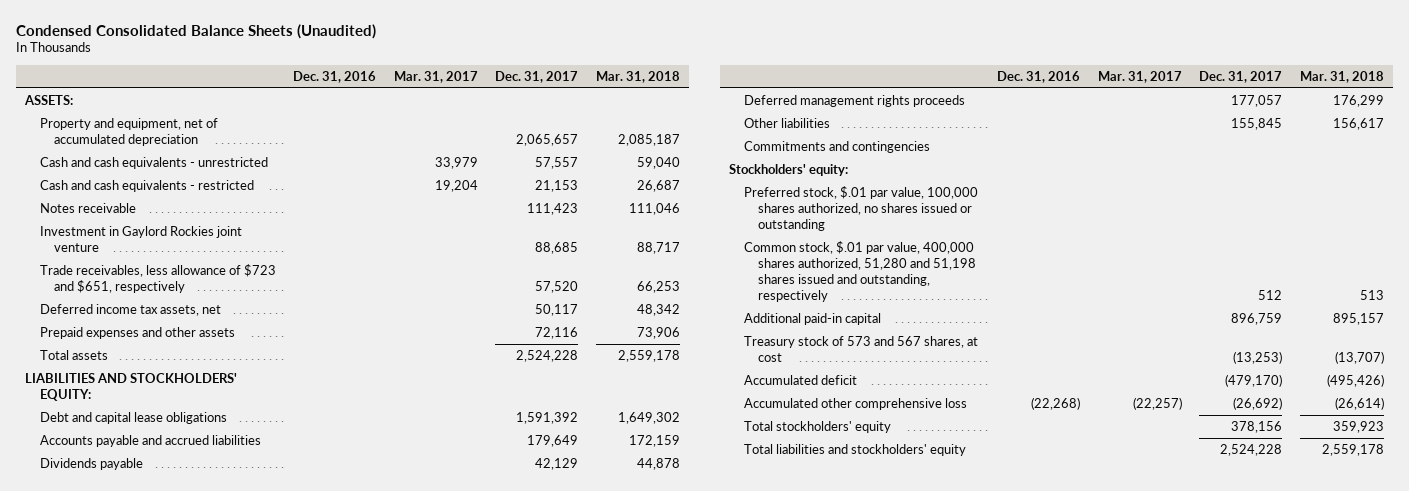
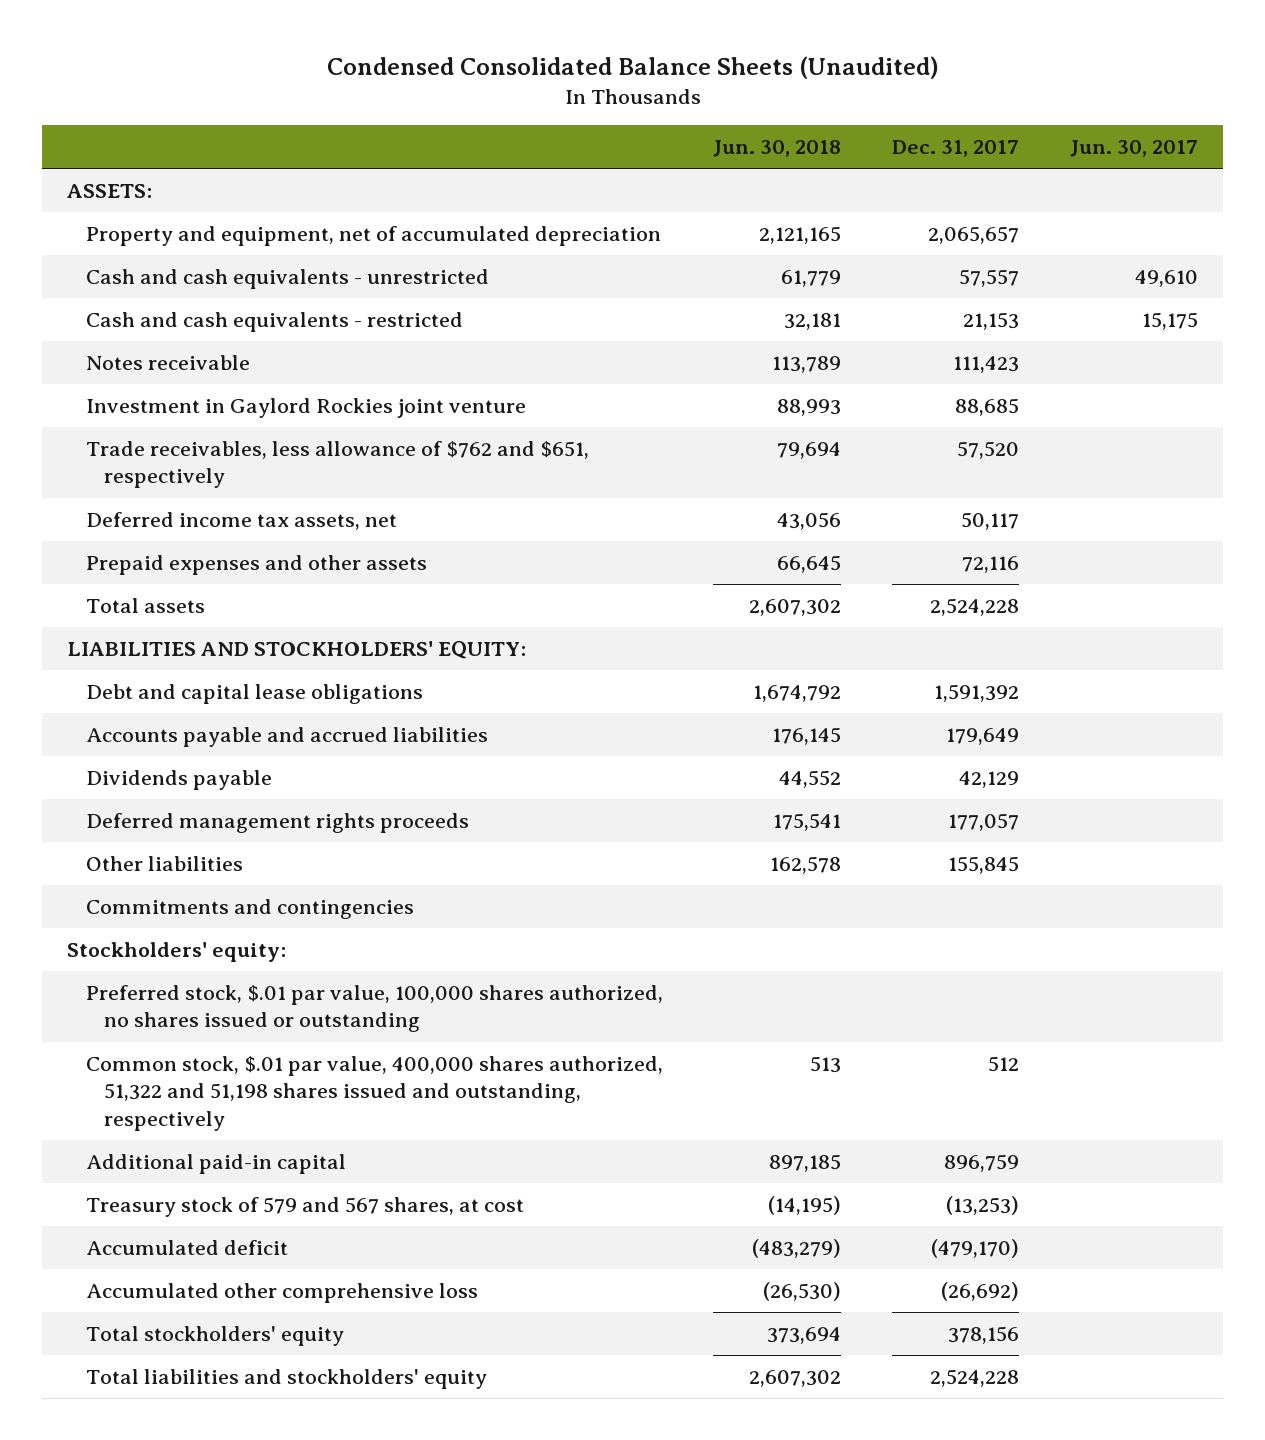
[293,70,377,83] Dec. 31, 2016 -> none
[393,70,478,83] Mar. 31, 2017 -> none
[595,70,680,83] Mar. 31, 2018 -> none
none -> [713,140,842,158] Jun. 30, 2018
none -> [1069,140,1198,158] Jun. 30, 2017
[39,264,276,294] Trade receivables, less allowance of $723 and $651, respectively -> [85,440,589,489] Trade receivables, less allowance of $762 and $651, respectively
[743,241,977,303] Common stock, $.01 par value, 400,000 shares authorized, 51,280 and 51,198 shares issued and outstanding, respectively -> [85,1055,663,1132] Common stock, $.01 par value, 400,000 shares authorized, 51,322 and 51,198 shares issued and outstanding, respectively
[743,336,978,363] Treasury stock of 573 and 567 shares, at cost -> [85,1196,524,1217] Treasury stock of 579 and 567 shares, at cost

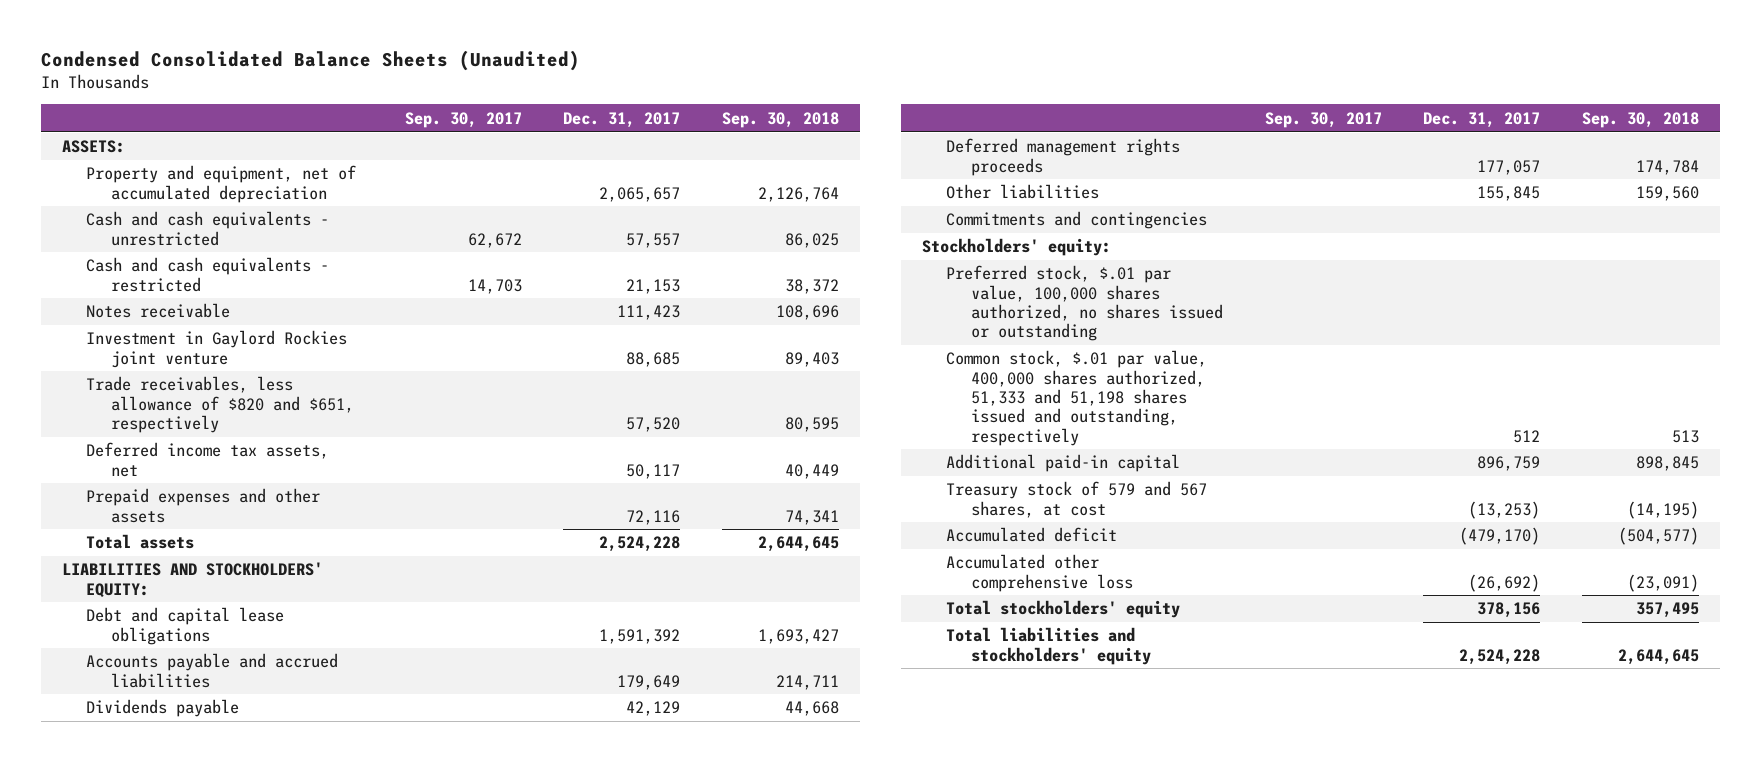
[713,140,842,158] Jun. 30, 2018 -> none
[1069,140,1198,158] Jun. 30, 2017 -> none
none -> [404,111,522,128] Sep. 30, 2017
none -> [722,111,840,128] Sep. 30, 2018
[85,440,589,489] Trade receivables, less allowance of $762 and $651, respectively -> [86,376,354,433] Trade receivables, less allowance of $820 and $651, respectively
[85,1055,663,1132] Common stock, $.01 par value, 400,000 shares authorized, 51,322 and 51,198 shares issued and outstanding, respectively -> [946,350,1208,446] Common stock, $.01 par value, 400,000 shares authorized, 51,333 and 51,198 shares issued and outstanding, respectively

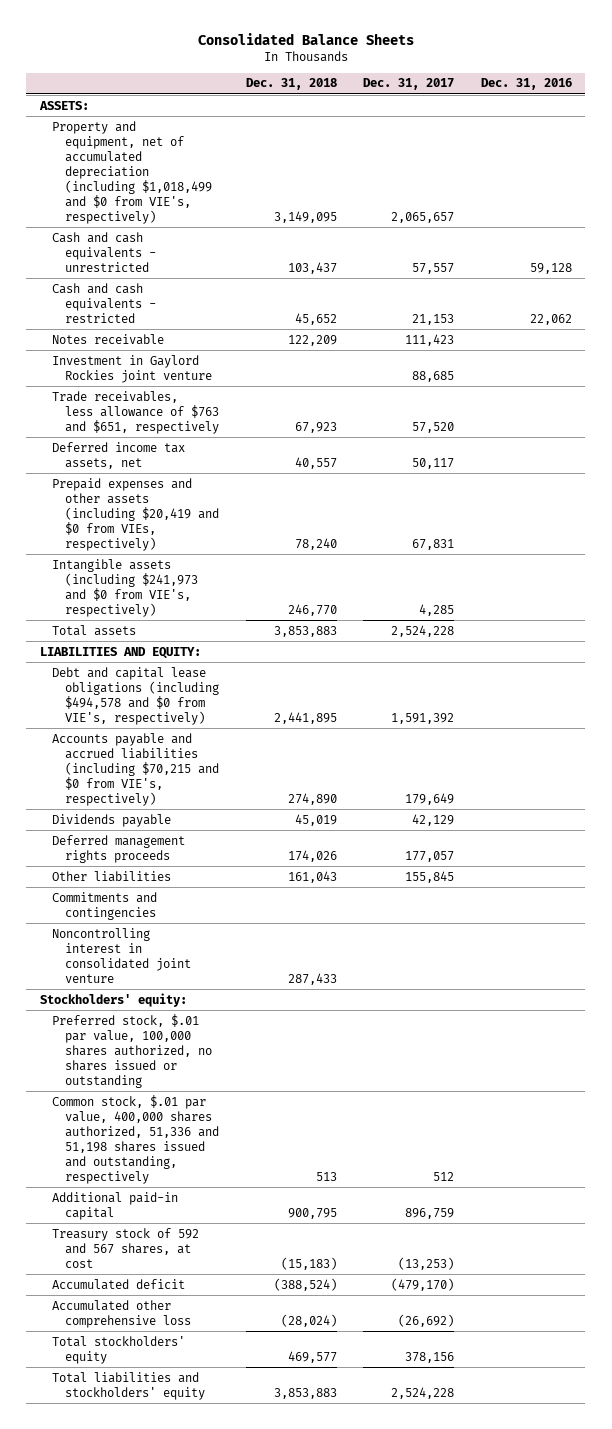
[40,50,580,72] Condensed Consolidated Balance Sheets (Unaudited) -> [197,32,414,45] Consolidated Balance Sheets
[404,111,522,128] Sep. 30, 2017 -> none
[722,111,840,128] Sep. 30, 2018 -> none
none -> [245,78,337,91] Dec. 31, 2018
none -> [480,78,572,91] Dec. 31, 2016
[86,165,357,203] Property and equipment, net of accumulated depreciation -> [52,120,212,224] Property and equipment, net of accumulated depreciation (including $1,018,499 and $0 from VIE's, respectively)
[86,376,354,433] Trade receivables, less allowance of $820 and $651, respectively -> [52,390,219,434] Trade receivables, less allowance of $763 and $651, respectively
[86,488,321,523] Prepaid expenses and other assets -> [52,477,219,551] Prepaid expenses and other assets (including $20,419 and $0 from VIEs, respectively)
[626,509,681,525] 72,116 -> [412,538,455,550] 67,831
none -> [52,558,198,617] Intangible assets (including $241,973 and $0 from VIE's, respectively)
[61,562,323,598] LIABILITIES AND STOCKHOLDERS' EQUITY: -> [39,646,201,659] LIABILITIES AND EQUITY:
[86,607,285,645] Debt and capital lease obligations -> [52,666,219,725] Debt and capital lease obligations (including $494,578 and $0 from VIE's, respectively)
[86,653,339,688] Accounts payable and accrued liabilities -> [52,732,219,806] Accounts payable and accrued liabilities (including $70,215 and $0 from VIE's, respectively)
none -> [52,927,191,983] Noncontrolling interest in consolidated joint venture
[946,350,1208,446] Common stock, $.01 par value, 400,000 shares authorized, 51,333 and 51,198 shares issued and outstanding, respectively -> [52,1094,219,1184] Common stock, $.01 par value, 400,000 shares authorized, 51,336 and 51,198 shares issued and outstanding, respectively
[946,481,1208,518] Treasury stock of 579 and 567 shares, at cost -> [52,1227,200,1268] Treasury stock of 592 and 567 shares, at cost

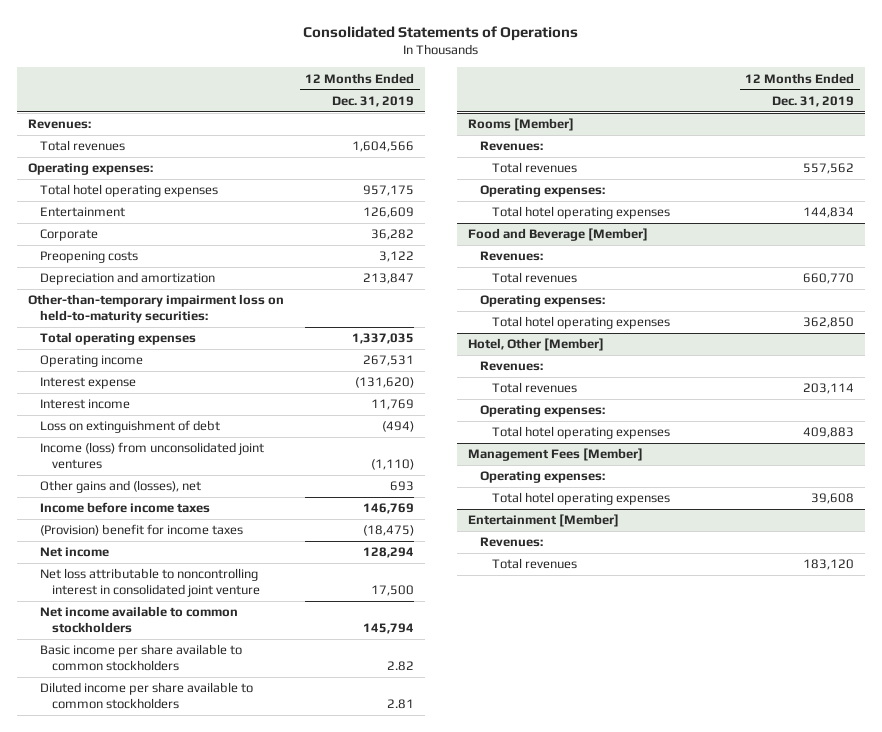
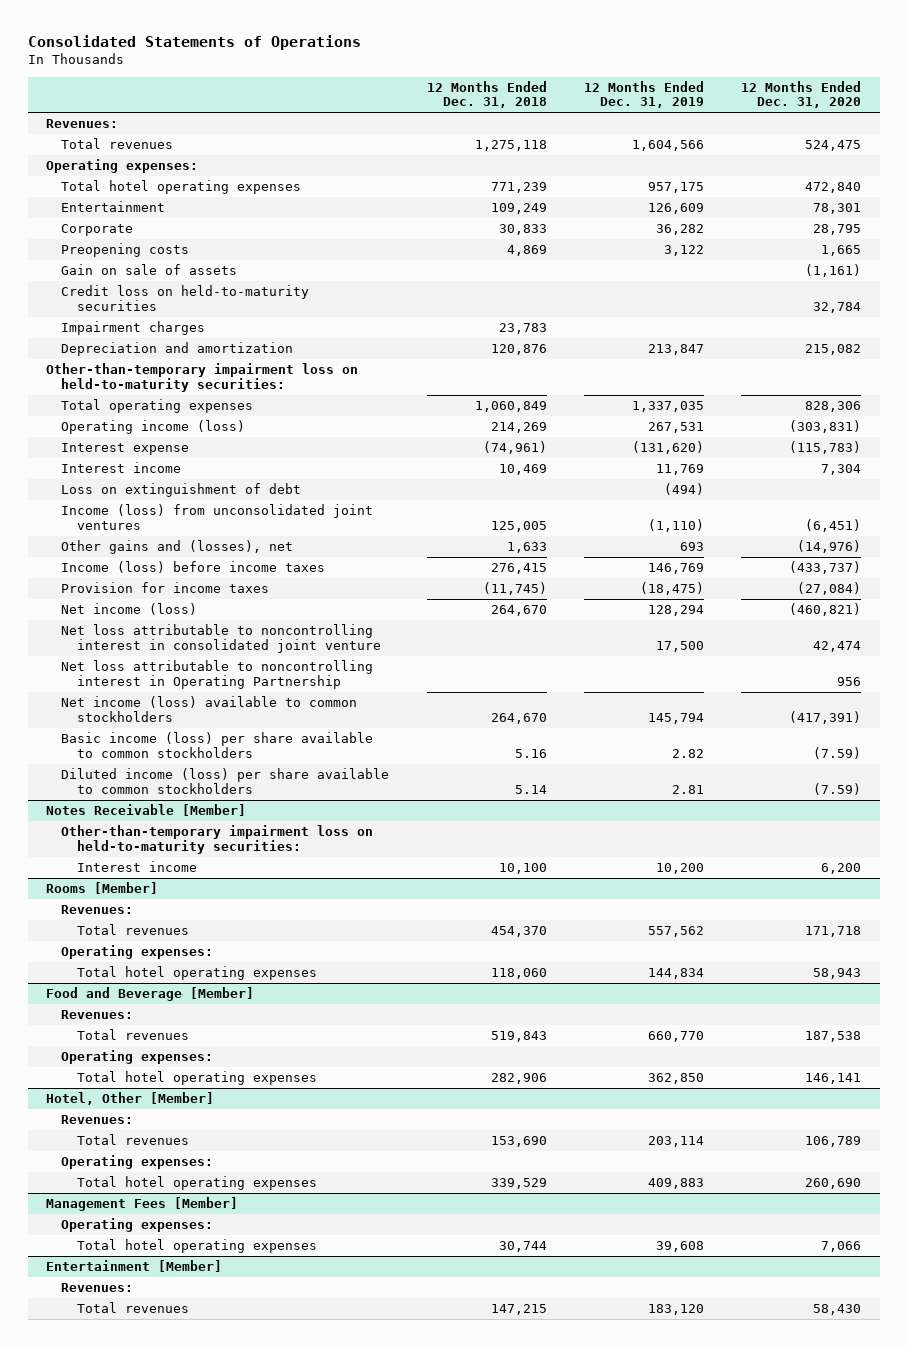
none -> [426,80,547,109] 12 Months Ended Dec. 31, 2018
none -> [740,80,861,109] 12 Months Ended Dec. 31, 2020
none -> [61,264,238,276] Gain on sale of assets
none -> [61,285,310,311] Credit loss on held-to-maturity securities
none -> [61,321,206,336] Impairment charges
[39,355,143,368] Operating income -> [61,420,246,435] Operating income (loss)
[39,502,210,514] Income before income taxes -> [61,561,326,574] Income (loss) before income taxes
[39,524,243,537] (Provision) benefit for income taxes -> [61,582,270,594] Provision for income taxes
[39,547,109,558] Net income -> [61,603,198,616] Net income (loss)
none -> [61,660,374,689] Net loss attributable to noncontrolling interest in Operating Partnership
[39,606,238,634] Net income available to common stockholders -> [61,696,358,722] Net income (loss) available to common stockholders
[39,644,242,672] Basic income per share available to common stockholders -> [61,732,374,758] Basic income (loss) per share available to common stockholders
[39,682,253,710] Diluted income per share available to common stockholders -> [61,768,390,794] Diluted income (loss) per share available to common stockholders
none -> [46,804,247,817] Notes Receivable [Member]
none -> [61,825,374,854] Other-than-temporary impairment loss on held-to-maturity securities:
none -> [76,861,197,873] Interest income

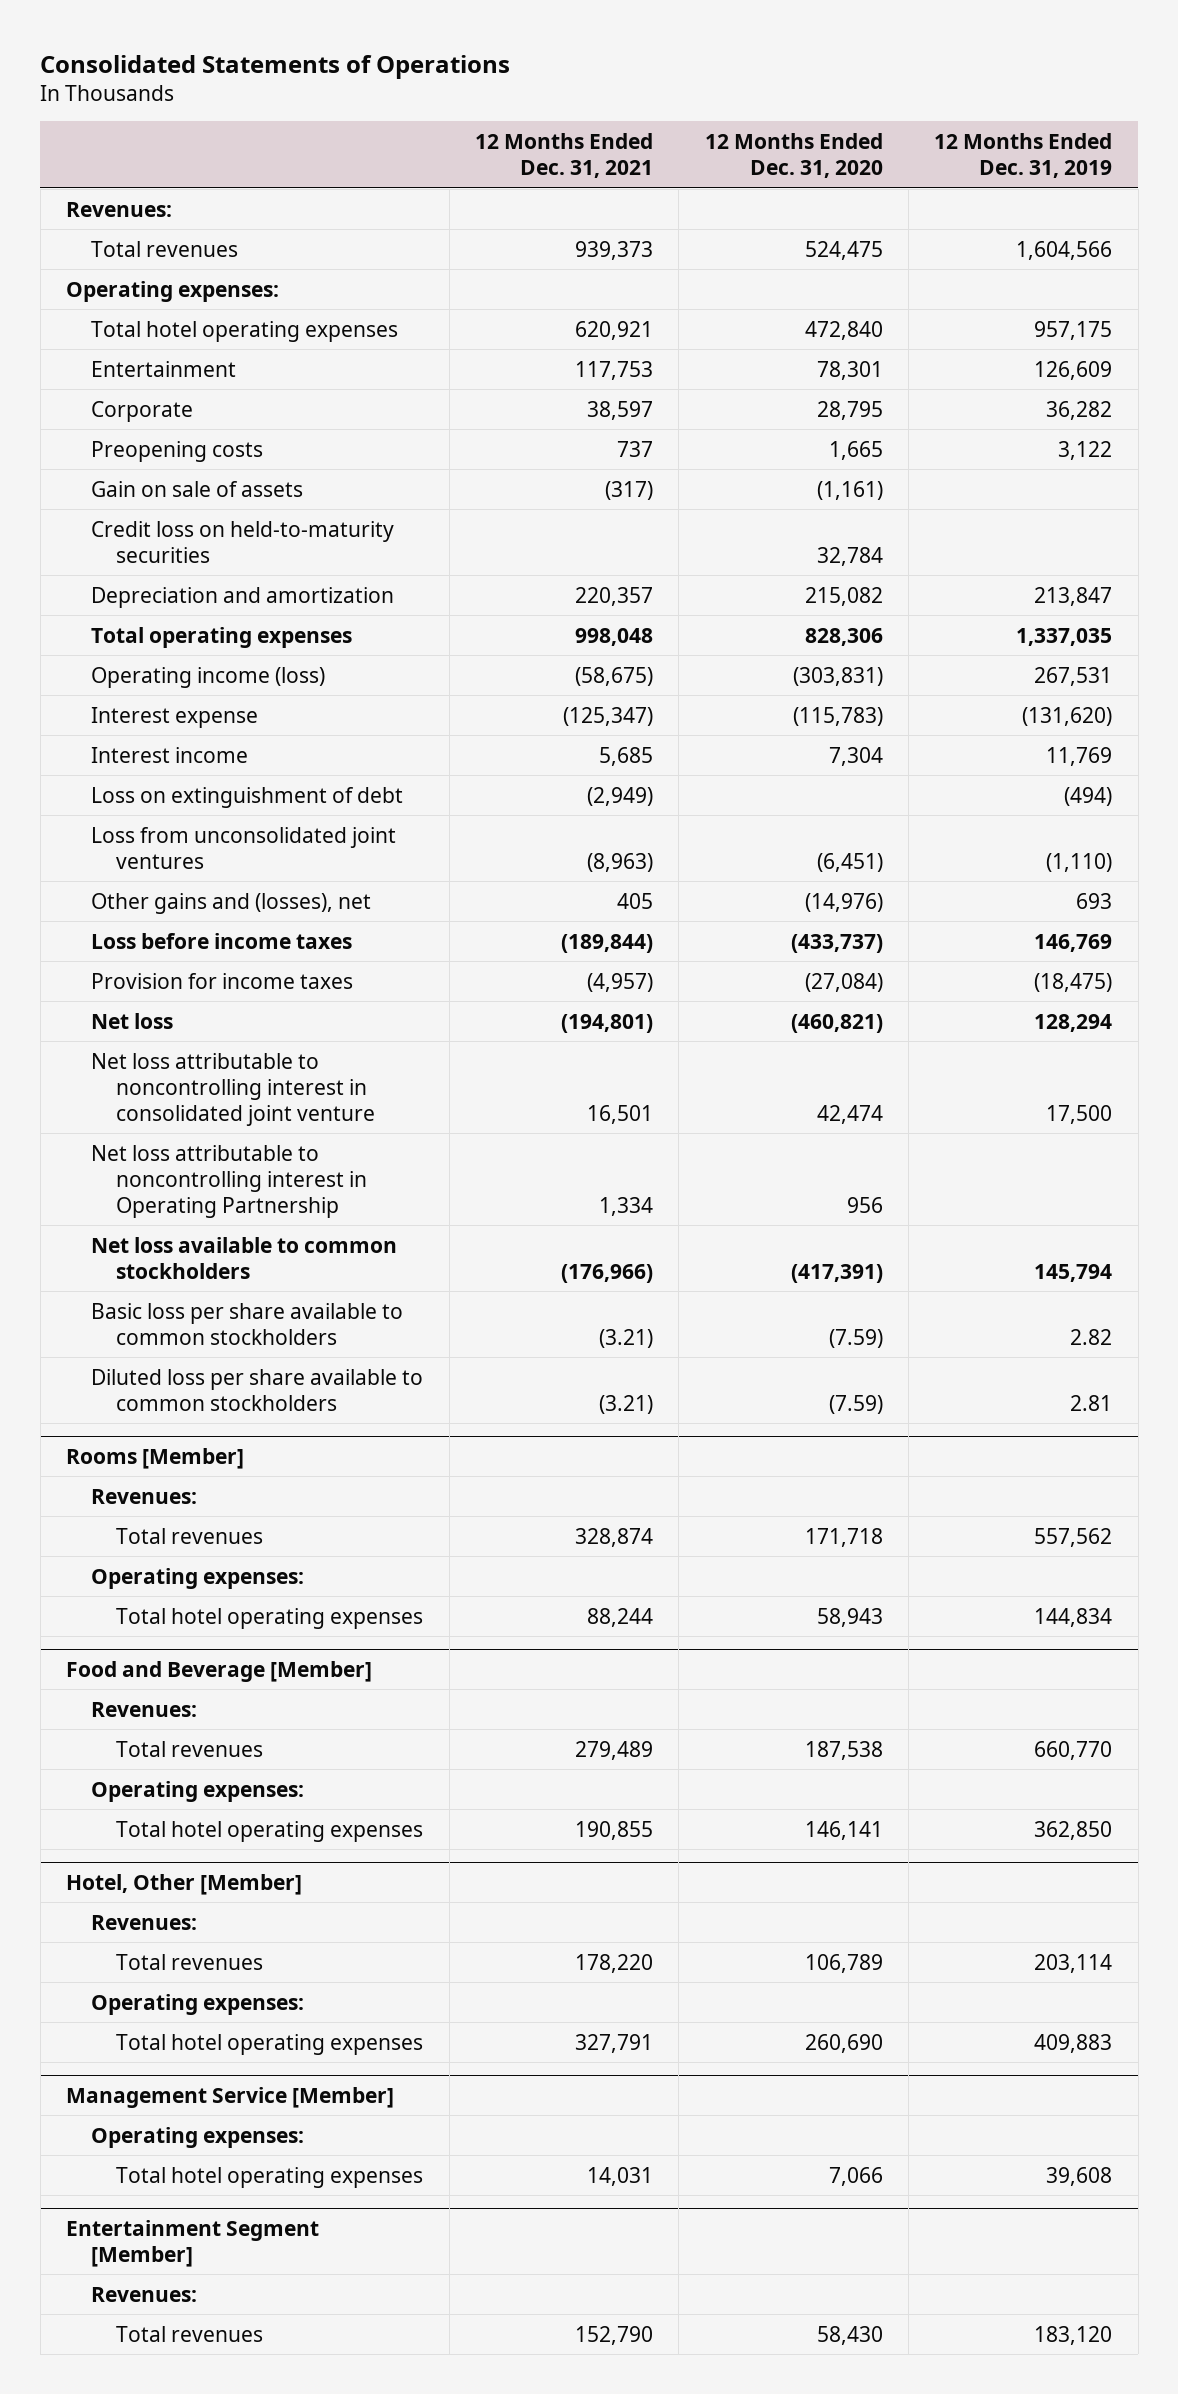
[426,80,547,109] 12 Months Ended Dec. 31, 2018 -> none
none -> [475,132,654,179] 12 Months Ended Dec. 31, 2021
[61,321,206,336] Impairment charges -> none
[46,363,359,392] Other-than-temporary impairment loss on held-to-maturity securities: -> none
[61,504,374,530] Income (loss) from unconsolidated joint ventures -> [91,826,397,869] Loss from unconsolidated joint ventures
[61,561,326,574] Income (loss) before income taxes -> [91,932,353,949] Loss before income taxes
[61,603,198,616] Net income (loss) -> [91,1012,174,1029] Net loss
[46,804,247,817] Notes Receivable [Member] -> none
[61,825,374,854] Other-than-temporary impairment loss on held-to-maturity securities: -> none
[76,861,197,873] Interest income -> none
[61,696,358,722] Net income (loss) available to common stockholders -> [91,1236,398,1279] Net loss available to common stockholders
[61,732,374,758] Basic income (loss) per share available to common stockholders -> [91,1302,404,1345] Basic loss per share available to common stockholders
[61,768,390,794] Diluted income (loss) per share available to common stockholders -> [91,1368,424,1411] Diluted loss per share available to common stockholders
[46,1197,239,1212] Management Fees [Member] -> [66,2086,395,2108] Management Service [Member]
[46,1260,223,1273] Entertainment [Member] -> [66,2219,320,2267] Entertainment Segment [Member]

